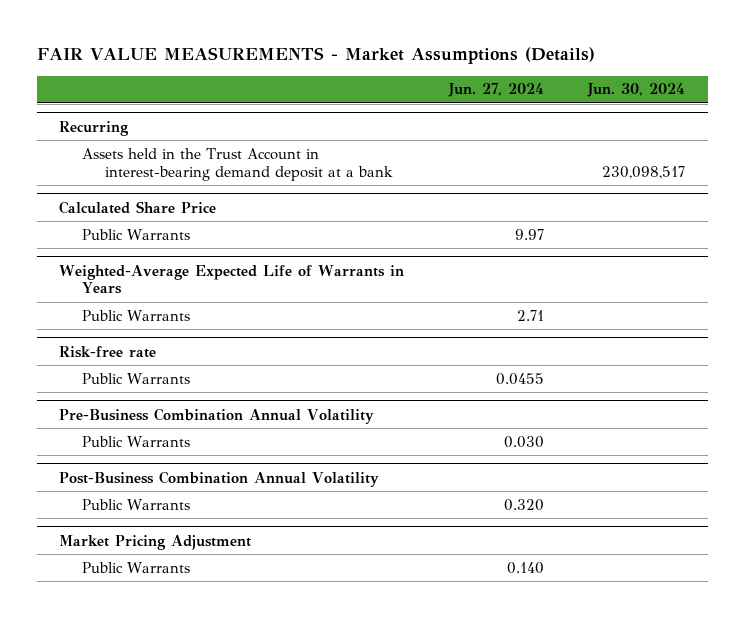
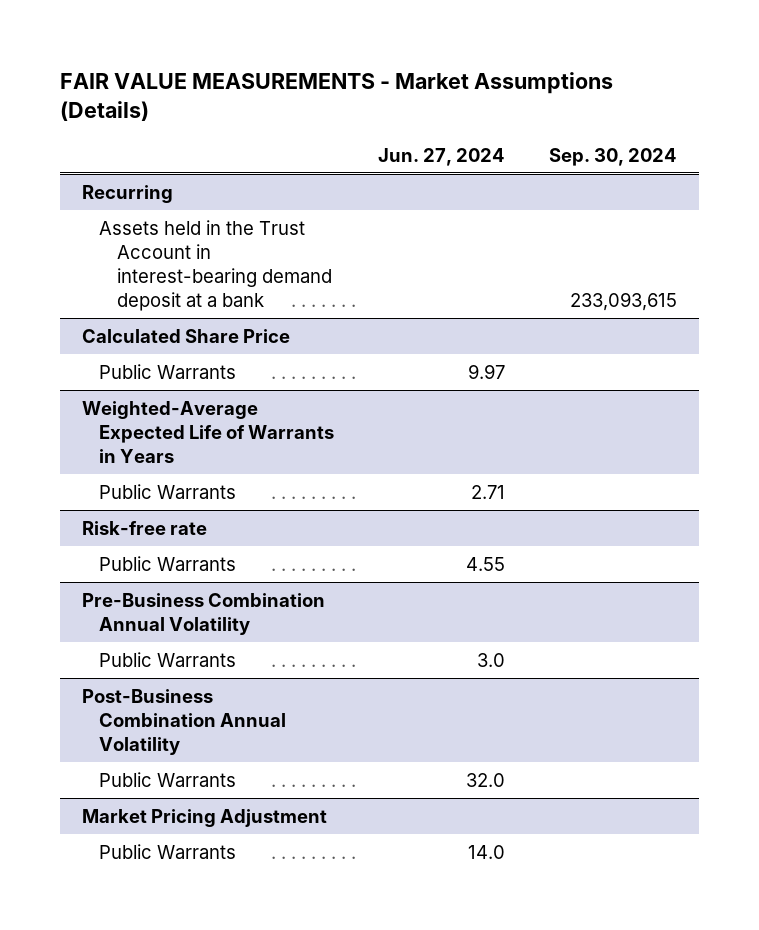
[587,83,686,98] Jun. 30, 2024 -> none
none -> [549,147,678,166] Sep. 30, 2024
[495,372,544,385] 0.0455 -> [466,556,506,571] 4.55
[503,435,544,448] 0.030 -> [477,652,506,667] 3.0
[503,498,544,511] 0.320 -> [466,772,506,787] 32.0
[506,561,544,574] 0.140 -> [468,844,506,859] 14.0

